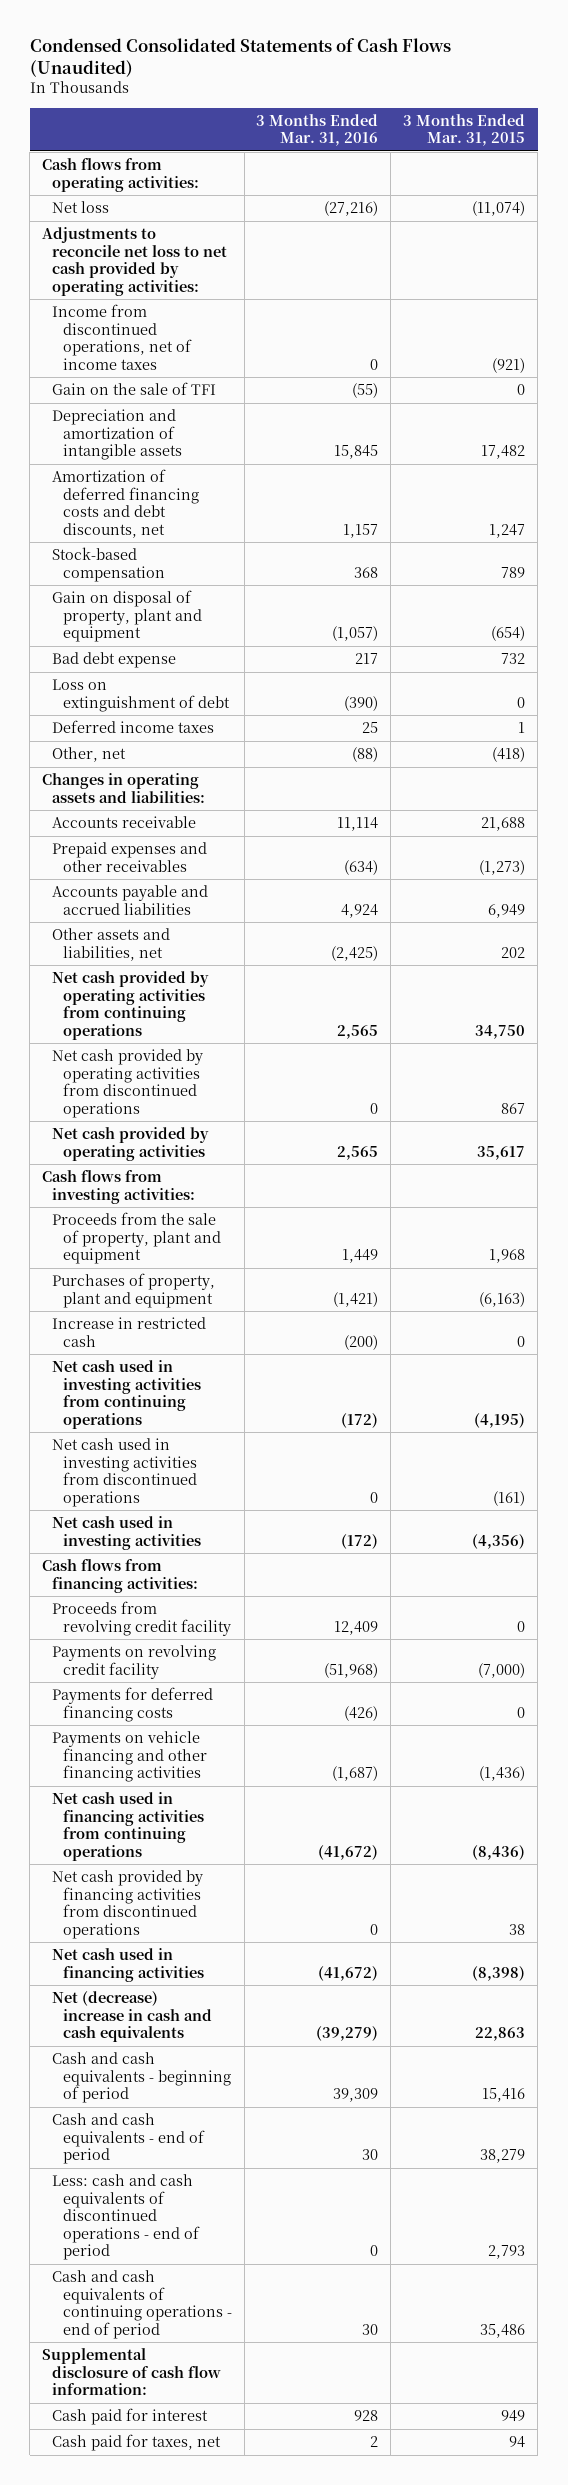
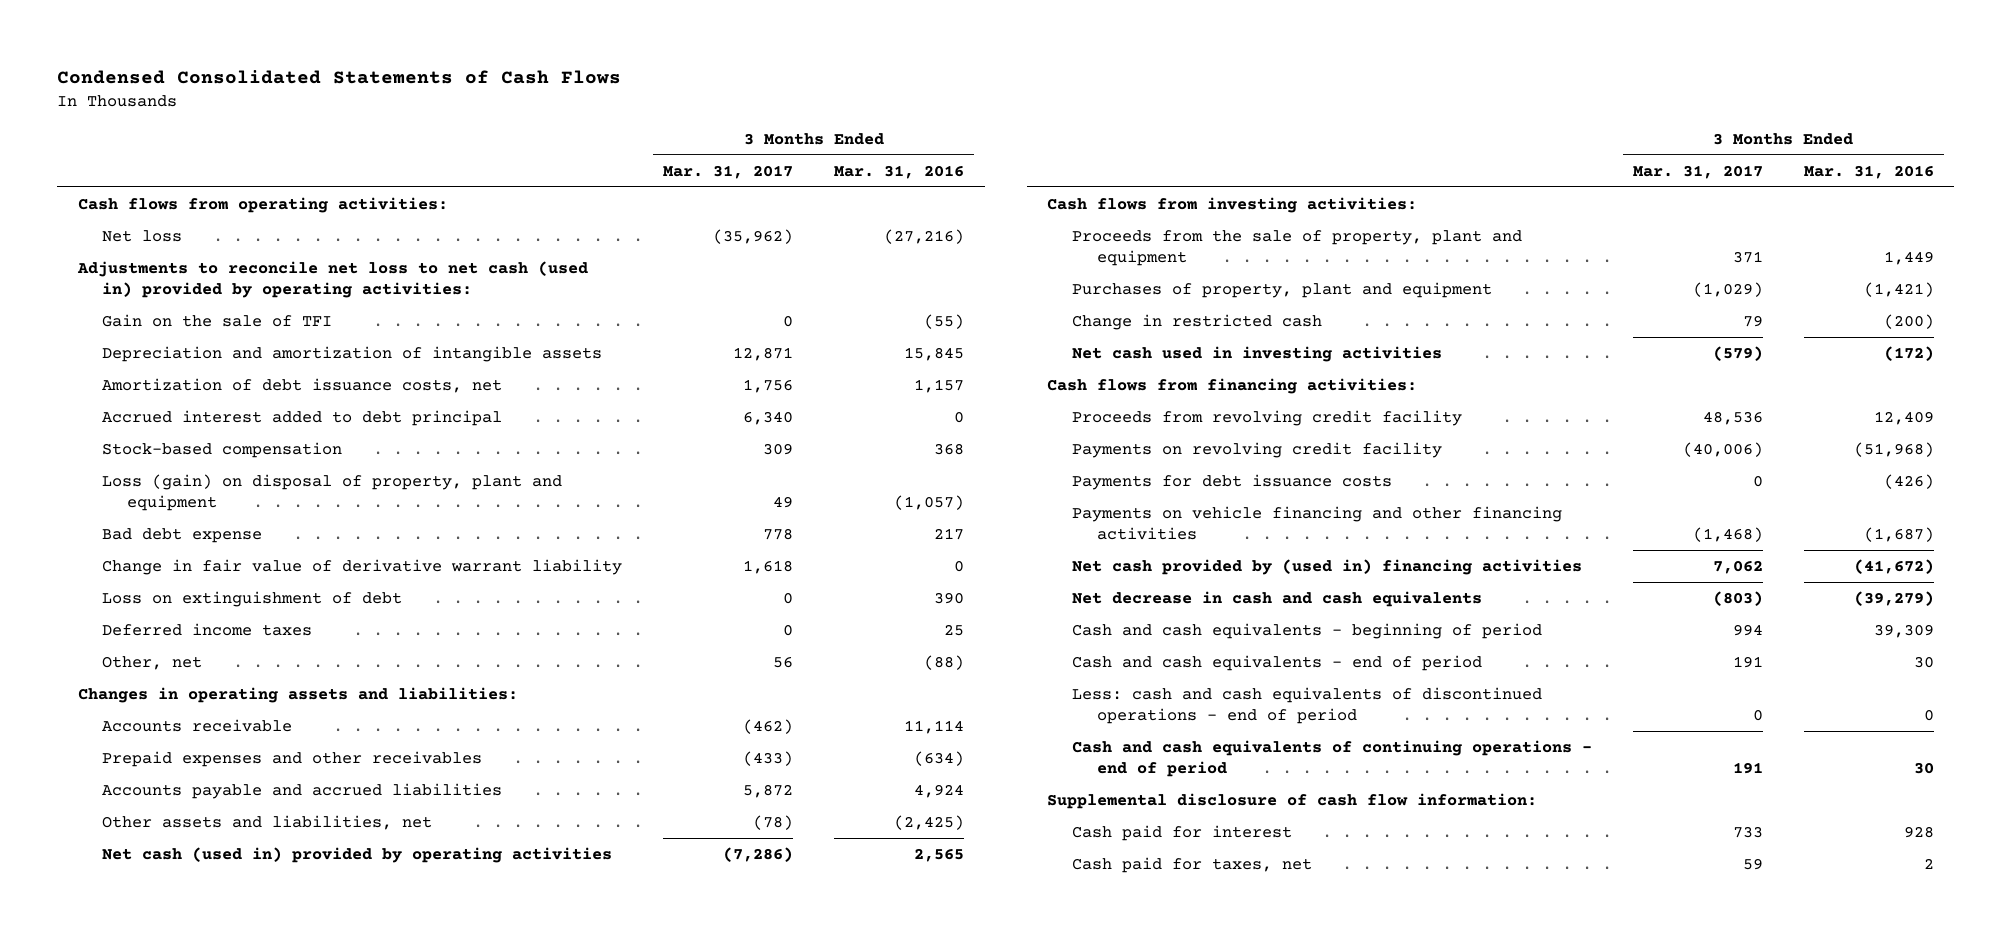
[29,37,451,78] Condensed Consolidated Statements of Cash Flows (Unaudited) -> [57,70,622,85] Condensed Consolidated Statements of Cash Flows
[403,113,526,147] 3 Months Ended Mar. 31, 2015 -> none
none -> [663,164,794,179] Mar. 31, 2017
[52,303,192,370] Income from discontinued operations, net of income taxes -> none
[42,226,228,296] Adjustments to reconcile net loss to net cash provided by operating activities: -> [76,260,588,298] Adjustments to reconcile net loss to net cash (used in) provided by operating activities:
[52,468,199,538] Amortization of deferred financing costs and debt discounts, net -> [102,377,503,393] Amortization of debt issuance costs, net
none -> [102,409,503,426] Accrued interest added to debt principal
[52,589,202,643] Gain on disposal of property, plant and equipment -> [102,473,563,511] Loss (gain) on disposal of property, plant and equipment
none -> [102,558,623,575] Change in fair value of derivative warrant liability
[344,695,379,711] (390) -> [934,591,965,604] 390
[52,970,210,1040] Net cash provided by operating activities from continuing operations -> none
[52,1048,204,1118] Net cash provided by operating activities from discontinued operations -> none
[52,1126,210,1161] Net cash provided by operating activities -> [102,846,613,863] Net cash (used in) provided by operating activities
[52,1359,201,1429] Net cash used in investing activities from continuing operations -> none
[52,1437,197,1507] Net cash used in investing activities from discontinued operations -> none
[52,1316,207,1347] Increase in restricted cash -> [1071,313,1322,330] Change in restricted cash
[52,1686,214,1722] Payments for deferred financing costs -> [1071,473,1392,490] Payments for debt issuance costs
[52,1791,204,1861] Net cash used in financing activities from continuing operations -> none
[52,1869,204,1939] Net cash provided by financing activities from discontinued operations -> none
[52,1947,204,1982] Net cash used in financing activities -> [1071,558,1582,575] Net cash provided by (used in) financing activities
[52,1990,212,2043] Net (decrease) increase in cash and cash equivalents -> [1071,590,1482,607] Net decrease in cash and cash equivalents

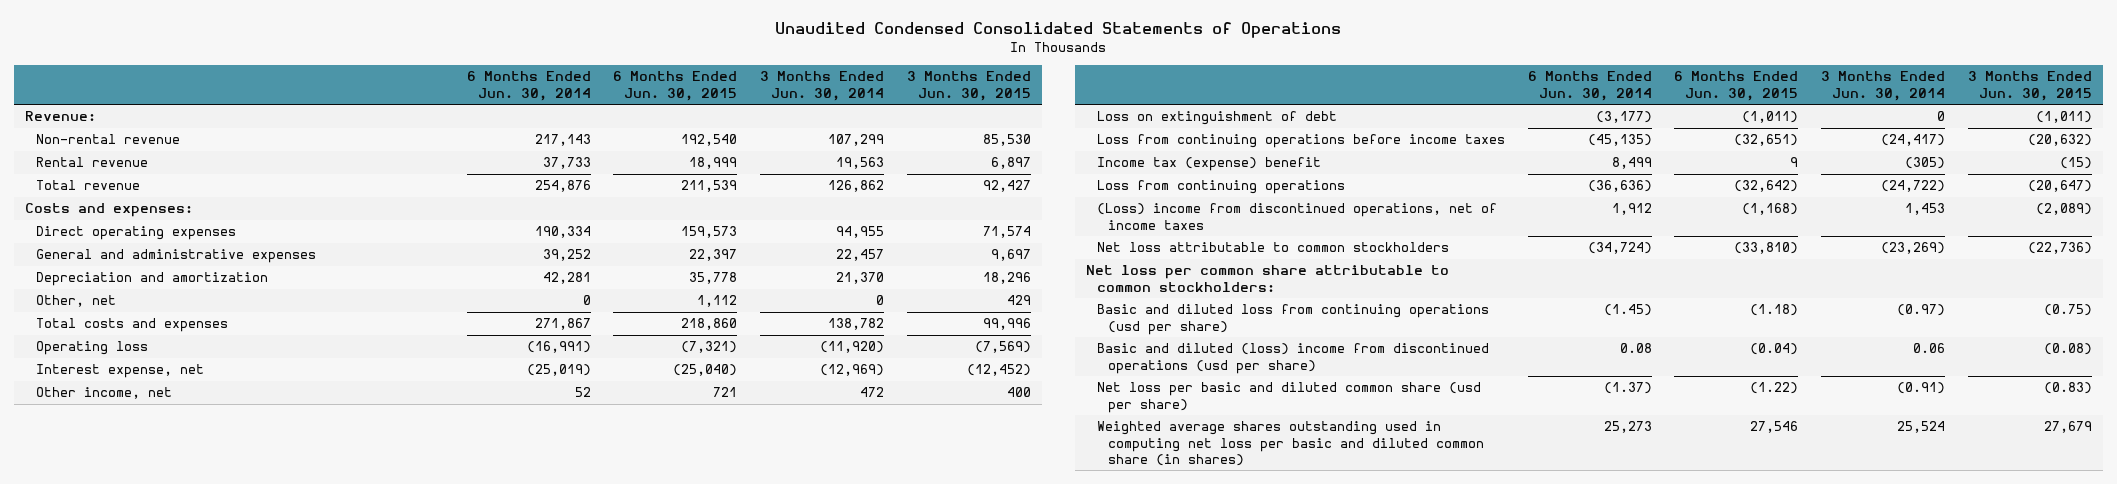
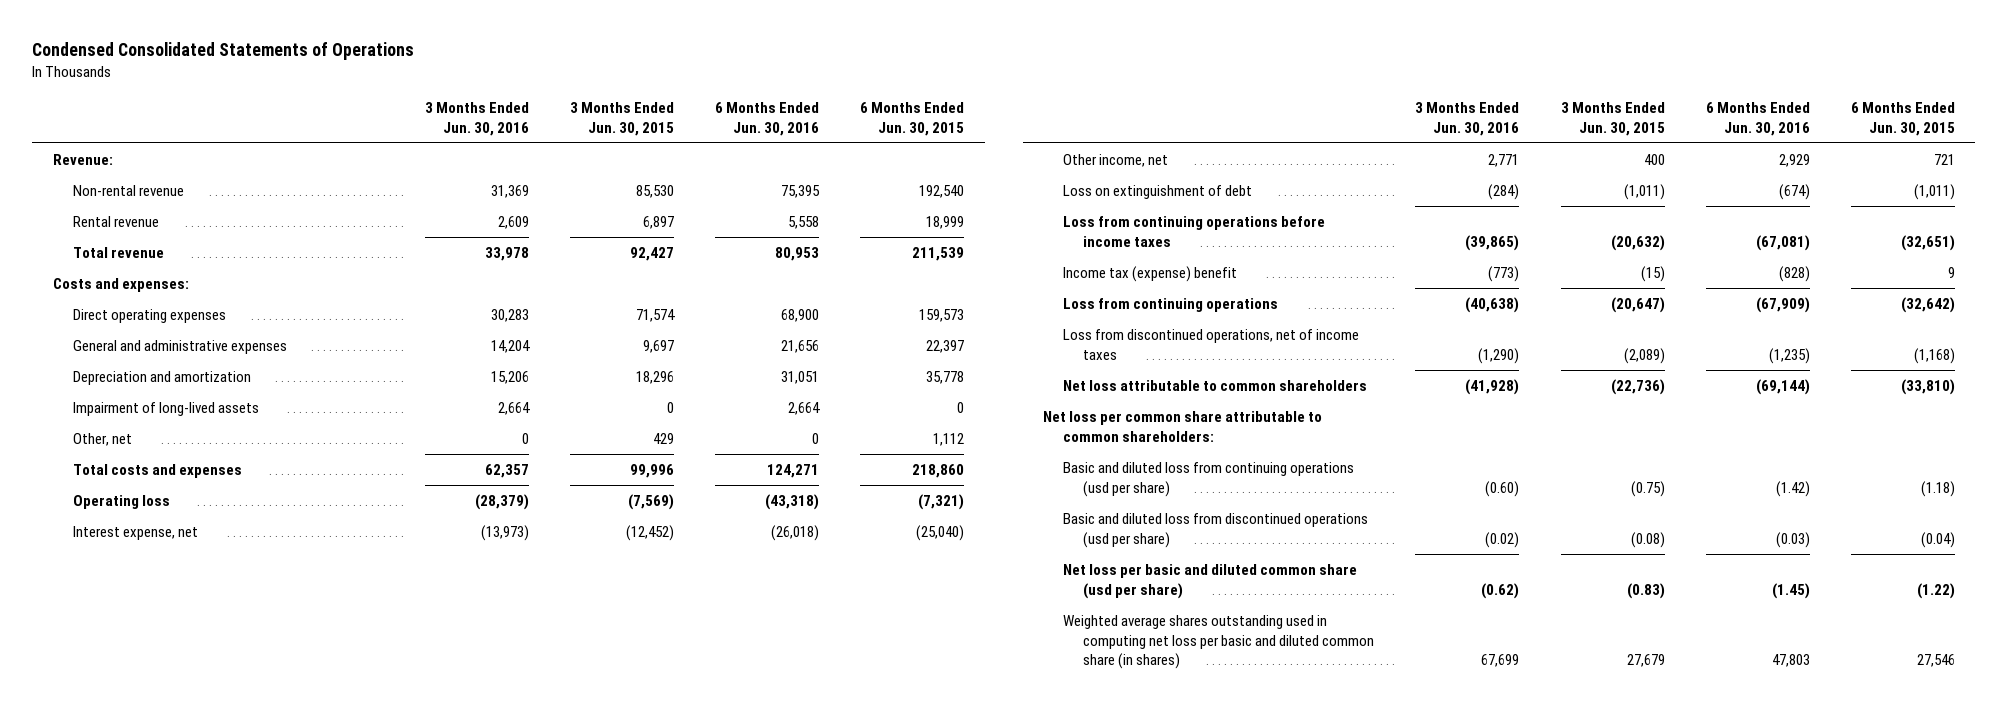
[775,22,1342,39] Unaudited Condensed Consolidated Statements of Operations -> [32,42,415,61] Condensed Consolidated Statements of Operations
[466,71,591,101] 6 Months Ended Jun. 30, 2014 -> none
[760,71,885,101] 3 Months Ended Jun. 30, 2014 -> none
none -> [424,101,529,136] 3 Months Ended Jun. 30, 2016
none -> [715,101,820,136] 6 Months Ended Jun. 30, 2016
none -> [72,401,259,416] Impairment of long-lived assets
[1097,203,1498,230] (Loss) income from discontinued operations, net of income taxes -> [1063,328,1360,360] Loss from discontinued operations, net of income taxes
[1097,242,1450,253] Net loss attributable to common stockholders -> [1063,379,1368,391] Net loss attributable to common shareholders
[1086,265,1450,292] Net loss per common share attributable to common stockholders: -> [1043,410,1323,442] Net loss per common share attributable to common shareholders:
[1097,343,1490,374] Basic and diluted (loss) income from discontinued operations (usd per share) -> [1063,512,1369,548] Basic and diluted loss from discontinued operations (usd per share)

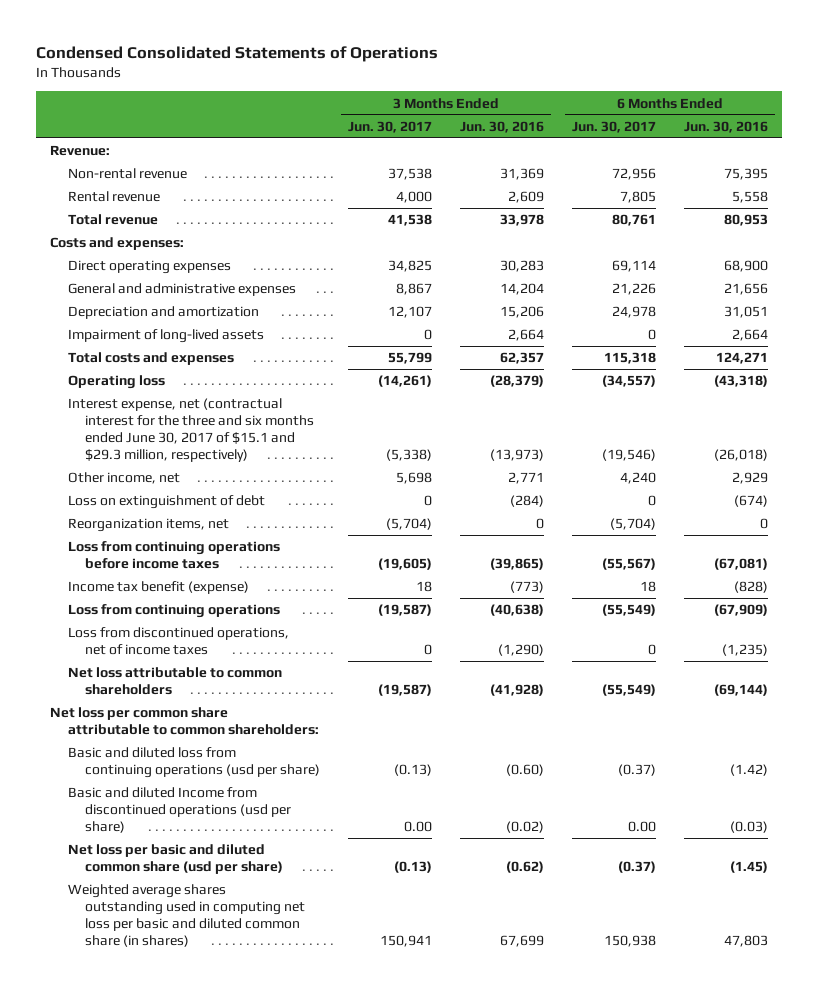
[570,101,675,136] 3 Months Ended Jun. 30, 2015 -> none
[860,101,965,136] 6 Months Ended Jun. 30, 2015 -> none
none -> [348,120,433,133] Jun. 30, 2017
none -> [572,120,657,133] Jun. 30, 2017
[72,432,132,446] Other, net -> none
[72,525,198,540] Interest expense, net -> [67,398,315,463] Interest expense, net (contractual interest for the three and six months ended June 30, 2017 of $15.1 and $29.3 million, respectively)
none -> [67,518,229,533] Reorganization items, net
[1063,265,1238,282] Income tax (expense) benefit -> [67,581,249,595] Income tax benefit (expense)
[1063,512,1369,548] Basic and diluted loss from discontinued operations (usd per share) -> [67,787,292,834] Basic and diluted Income from discontinued operations (usd per share)

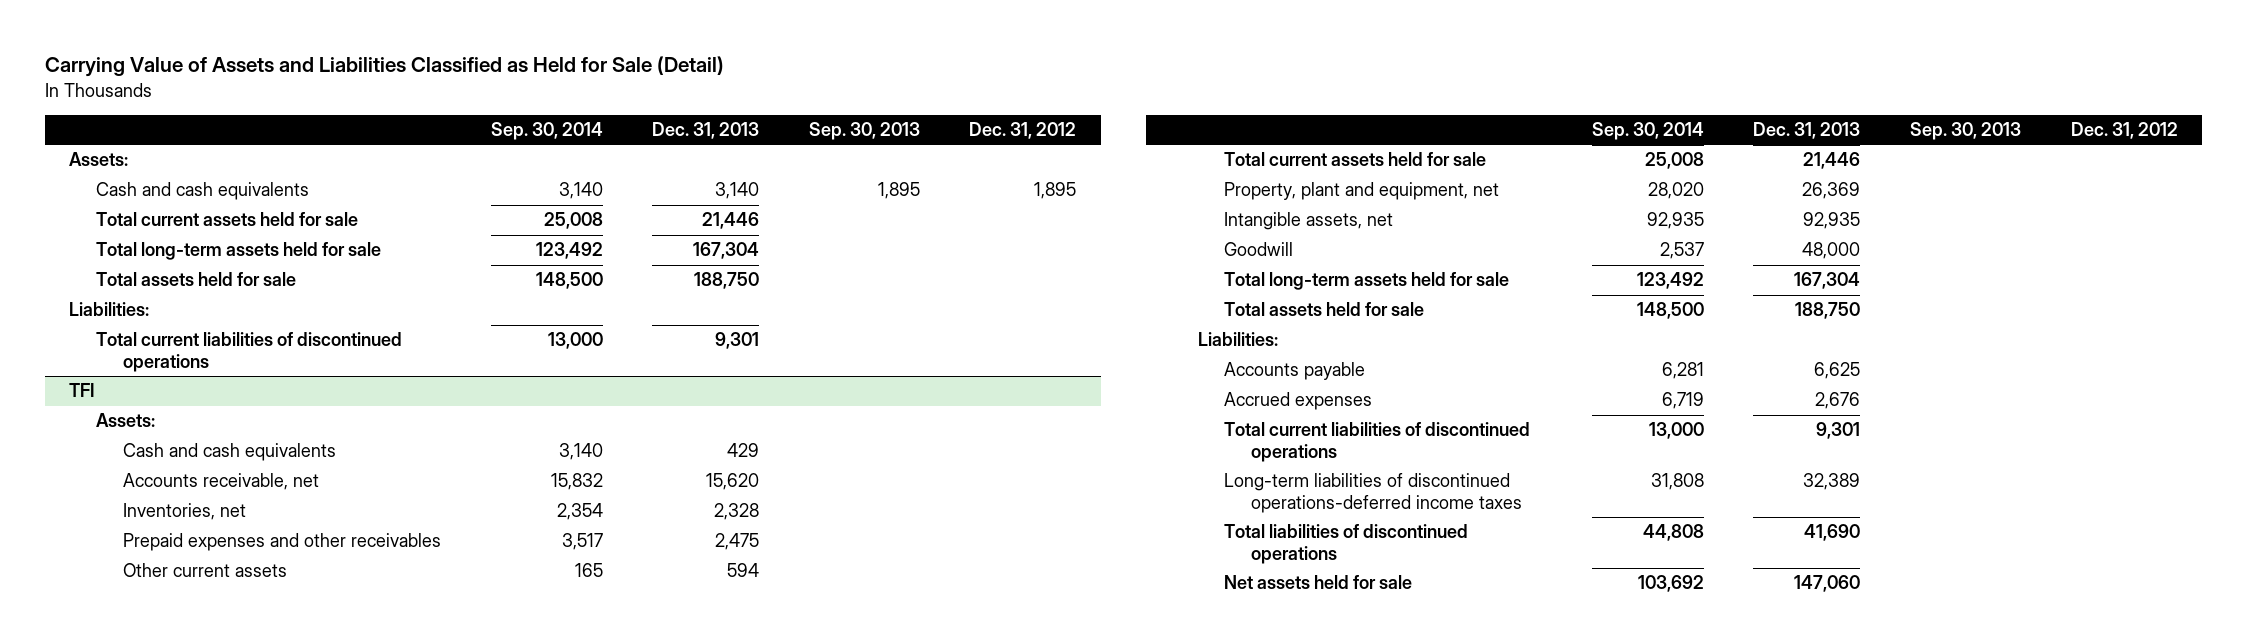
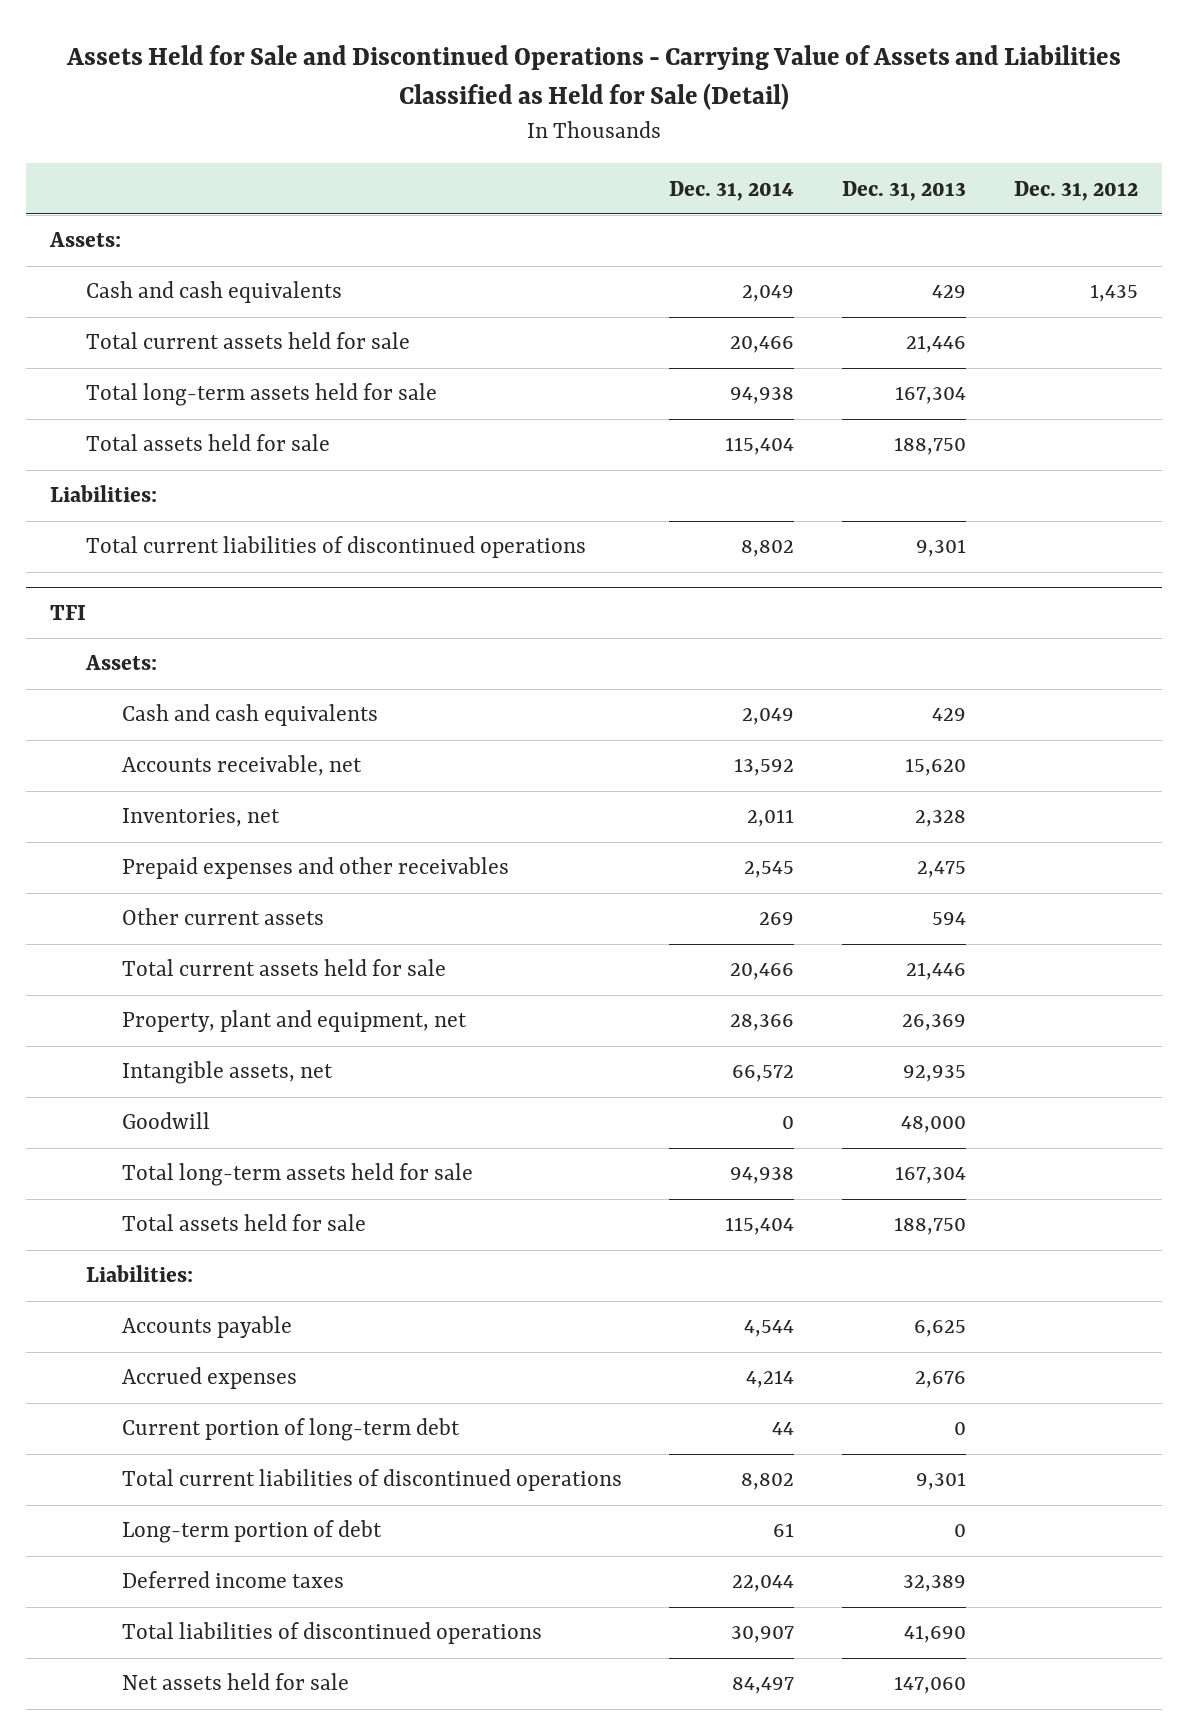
[44,56,724,78] Carrying Value of Assets and Liabilities Classified as Held for Sale (Detail) -> [65,44,1121,111] Assets Held for Sale and Discontinued Operations - Carrying Value of Assets and Liabilities Classified as Held for Sale (Detail)
[490,121,603,140] Sep. 30, 2014 -> none
[808,121,920,140] Sep. 30, 2013 -> none
none -> [669,180,795,201] Dec. 31, 2014
[715,182,760,200] 3,140 -> [931,285,966,299] 429
[1034,182,1077,200] 1,895 -> [1089,284,1138,303] 1,435
none -> [121,1418,460,1442] Current portion of long-term debt
none -> [121,1520,382,1544] Long-term portion of debt
[1224,473,1523,513] Long-term liabilities of discontinued operations-deferred income taxes -> [121,1571,344,1589] Deferred income taxes

